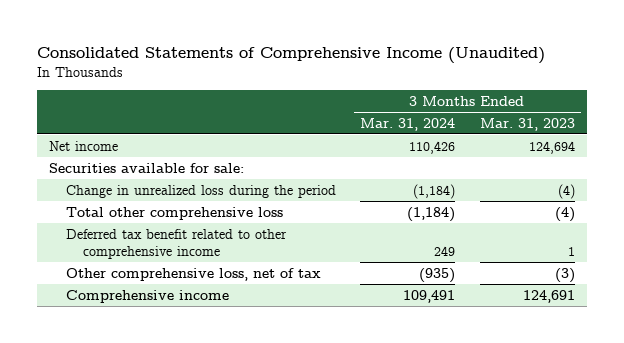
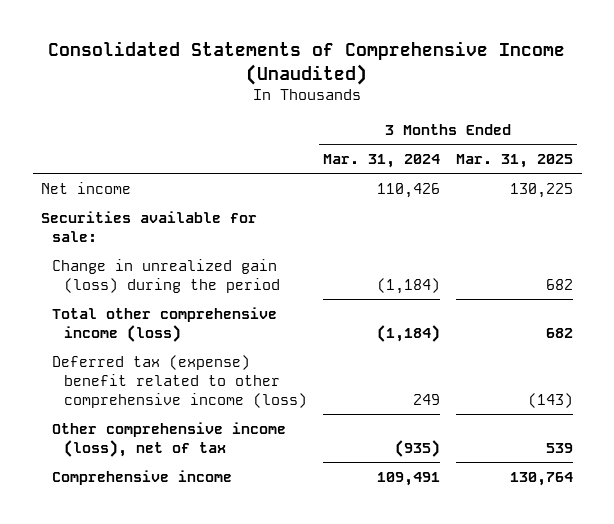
[479,117,575,131] Mar. 31, 2023 -> none
none -> [456,153,574,168] Mar. 31, 2025
[66,184,337,198] Change in unrealized loss during the period -> [52,258,280,293] Change in unrealized gain (loss) during the period
[66,206,284,220] Total other comprehensive loss -> [52,306,278,342] Total other comprehensive income (loss)
[66,228,288,259] Deferred tax benefit related to other comprehensive income -> [52,354,307,408] Deferred tax (expense) benefit related to other comprehensive income (loss)
[66,267,322,281] Other comprehensive loss, net of tax -> [52,421,287,457] Other comprehensive income (loss), net of tax

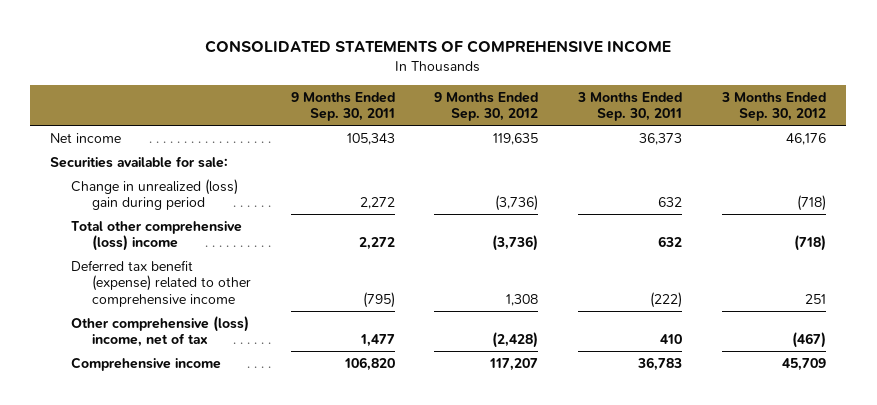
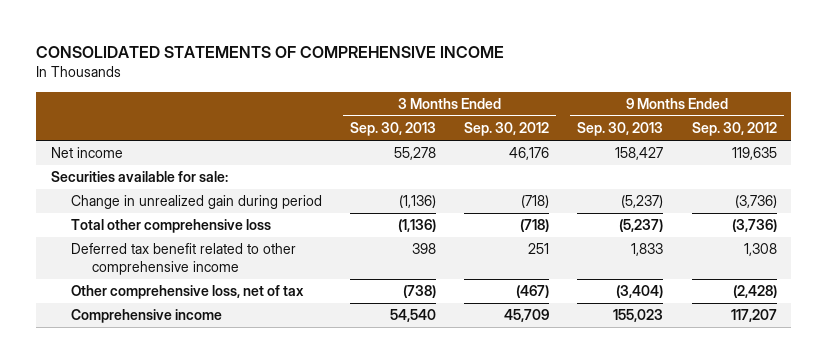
[290,91,395,122] 9 Months Ended Sep. 30, 2011 -> none
[577,91,683,122] 3 Months Ended Sep. 30, 2011 -> none
none -> [350,122,437,137] Sep. 30, 2013
none -> [577,122,664,137] Sep. 30, 2013
[70,178,238,211] Change in unrealized (loss) gain during period -> [71,195,323,210] Change in unrealized gain during period
[70,220,242,252] Total other comprehensive (loss) income -> [71,219,272,234] Total other comprehensive loss
[70,259,251,307] Deferred tax benefit (expense) related to other comprehensive income -> [71,243,297,276] Deferred tax benefit related to other comprehensive income
[70,315,249,348] Other comprehensive (loss) income, net of tax -> [71,285,305,300] Other comprehensive loss, net of tax

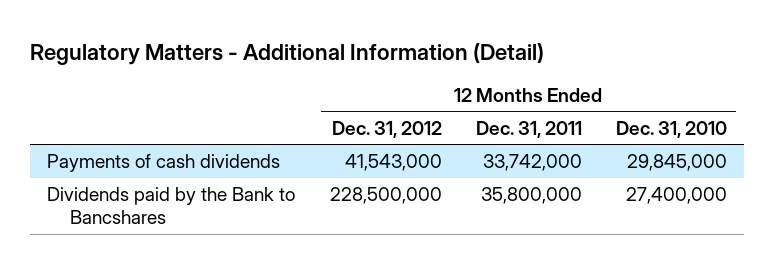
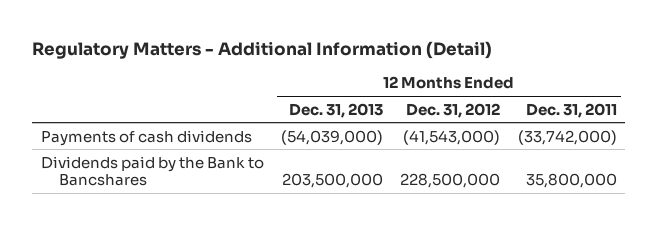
[616,120,728,138] Dec. 31, 2010 -> none
none -> [288,102,383,118] Dec. 31, 2013
[344,154,442,172] 41,543,000 -> [403,129,501,145] (41,543,000)
[482,154,582,172] 33,742,000 -> [517,129,617,145] (33,742,000)

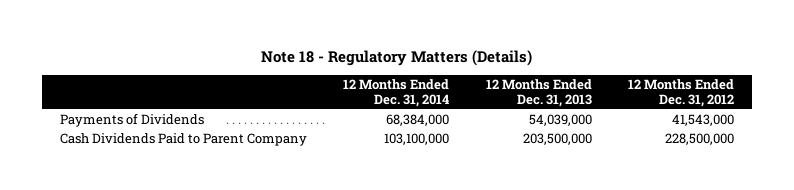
[31,40,492,59] Regulatory Matters - Additional Information (Detail) -> [260,50,532,67] Note 18 - Regulatory Matters (Details)
[525,102,617,118] Dec. 31, 2011 -> none
none -> [343,79,450,108] 12 Months Ended Dec. 31, 2014
[40,129,252,146] Payments of cash dividends -> [60,112,205,127] Payments of Dividends
[280,129,383,145] (54,039,000) -> [528,113,592,126] 54,039,000
[403,129,501,145] (41,543,000) -> [671,113,734,126] 41,543,000
[40,155,264,186] Dividends paid by the Bank to Bancshares -> [60,132,308,146] Cash Dividends Paid to Parent Company

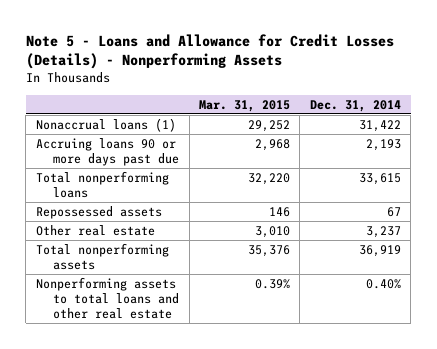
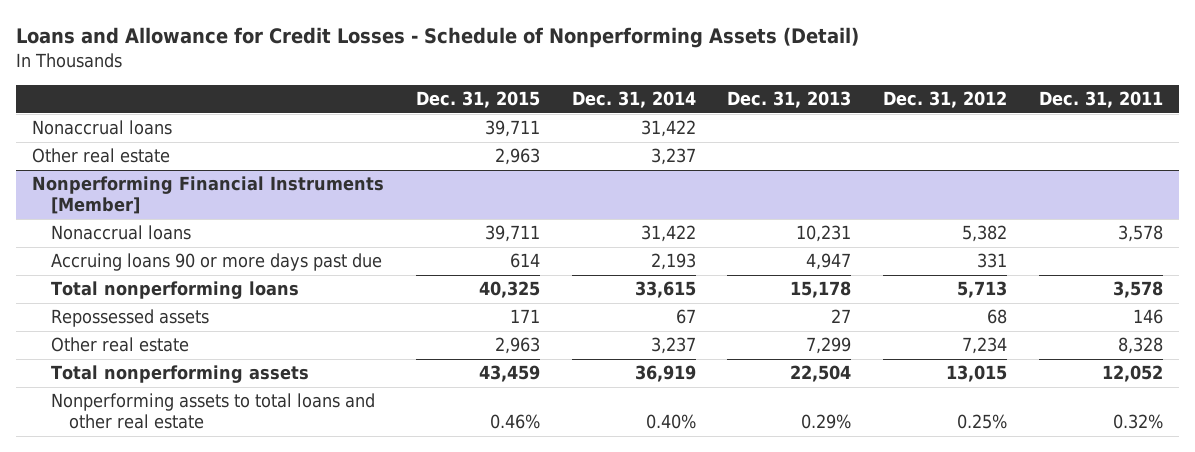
[25,33,394,70] Note 5 - Loans and Allowance for Credit Losses (Details) - Nonperforming Assets -> [16,27,860,49] Loans and Allowance for Credit Losses - Schedule of Nonperforming Assets (Detail)
[199,99,291,112] Mar. 31, 2015 -> none
none -> [415,91,540,109] Dec. 31, 2015
none -> [727,91,852,109] Dec. 31, 2013
none -> [883,91,1008,109] Dec. 31, 2012
none -> [1039,91,1164,109] Dec. 31, 2011
[35,117,176,132] Nonaccrual loans (1) -> [31,120,172,136] Nonaccrual loans
none -> [31,148,170,164] Other real estate
none -> [31,176,384,214] Nonperforming Financial Instruments [Member]
none -> [50,225,191,241] Nonaccrual loans

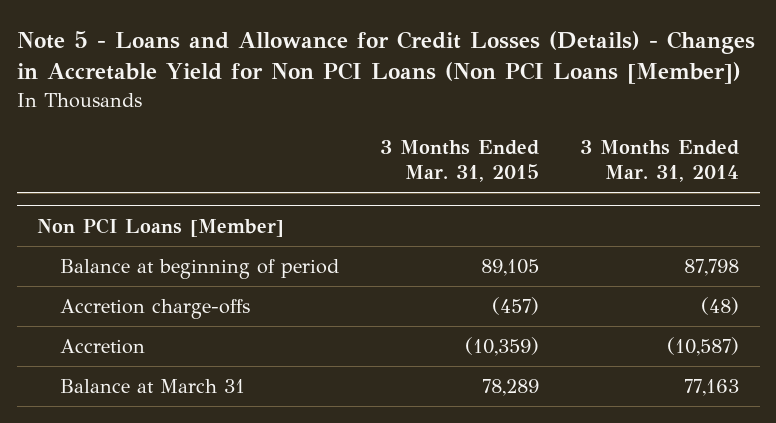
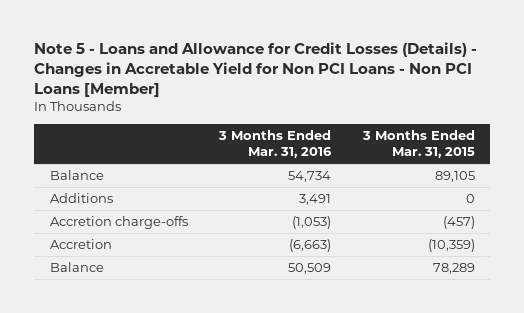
[16,31,755,85] Note 5 - Loans and Allowance for Credit Losses (Details) - Changes in Accretable Yield for Non PCI Loans (Non PCI Loans [Member]) -> [33,41,477,97] Note 5 - Loans and Allowance for Credit Losses (Details) - Changes in Accretable Yield for Non PCI Loans - Non PCI Loans [Member]
[580,139,740,183] 3 Months Ended Mar. 31, 2014 -> none
none -> [218,130,333,159] 3 Months Ended Mar. 31, 2016
[37,217,285,237] Non PCI Loans [Member] -> none
[60,258,340,279] Balance at beginning of period -> [49,169,104,180] Balance
none -> [49,192,113,203] Additions
[60,378,246,393] Balance at March 31 -> [49,261,104,272] Balance

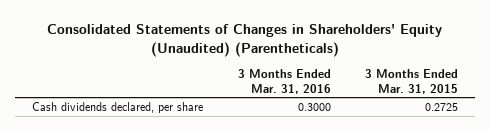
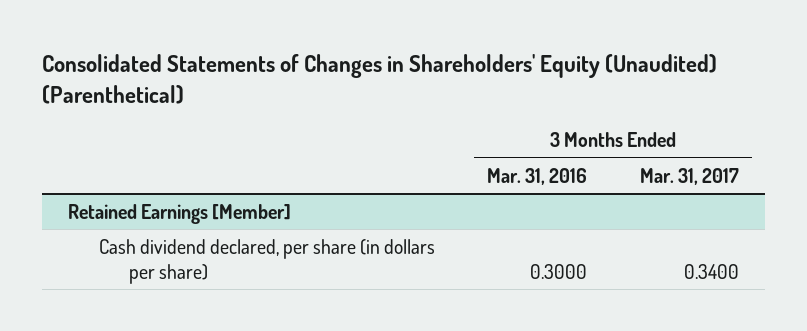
[47,23,443,57] Consolidated Statements of Changes in Shareholders' Equity (Unaudited) (Parentheticals) -> [42,54,718,104] Consolidated Statements of Changes in Shareholders' Equity (Unaudited) (Parenthetical)
[364,69,458,94] 3 Months Ended Mar. 31, 2015 -> none
none -> [639,167,739,185] Mar. 31, 2017
none -> [68,203,292,224] Retained Earnings [Member]
[32,102,204,114] Cash dividends declared, per share -> [98,238,435,284] Cash dividend declared, per share (in dollars per share)

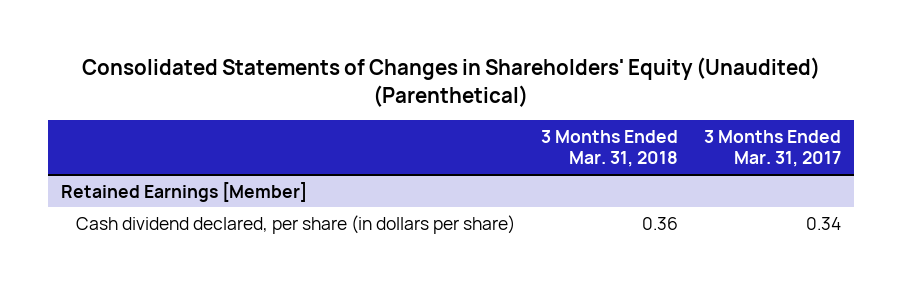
[487,167,588,185] Mar. 31, 2016 -> none
none -> [541,129,679,168] 3 Months Ended Mar. 31, 2018
[683,263,739,279] 0.3400 -> [806,216,842,230] 0.34

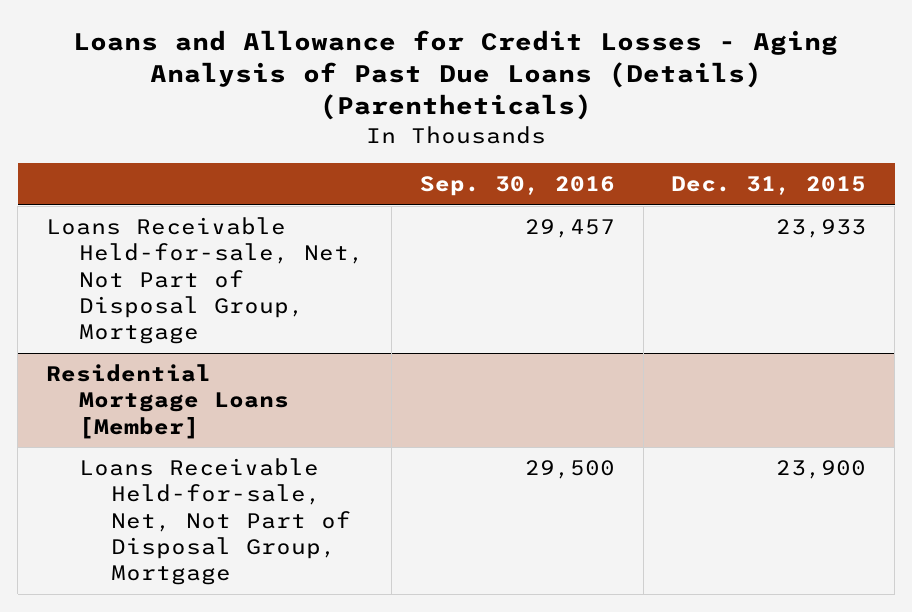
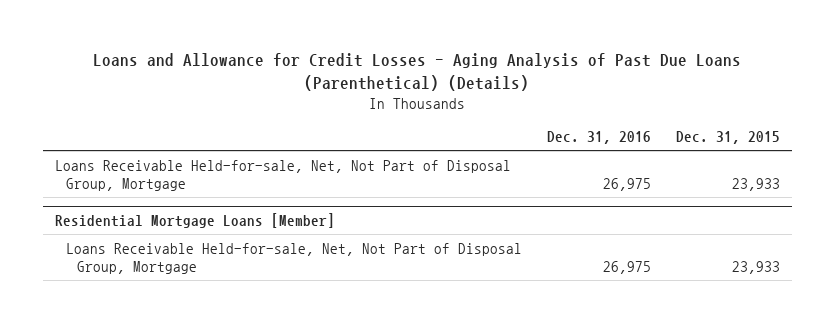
[73,29,839,121] Loans and Allowance for Credit Losses - Aging Analysis of Past Due Loans (Details) (Parentheticals) -> [93,53,742,92] Loans and Allowance for Credit Losses - Aging Analysis of Past Due Loans (Parenthetical) (Details)
[420,176,616,197] Sep. 30, 2016 -> none
none -> [546,131,651,145] Dec. 31, 2016
[776,459,867,479] 23,900 -> [731,261,780,275] 23,933

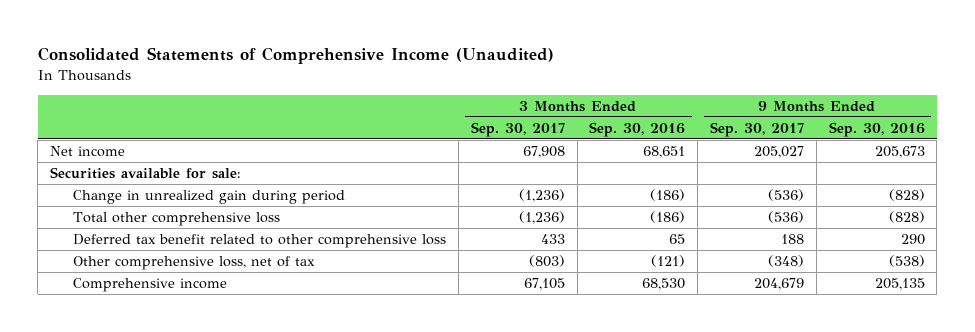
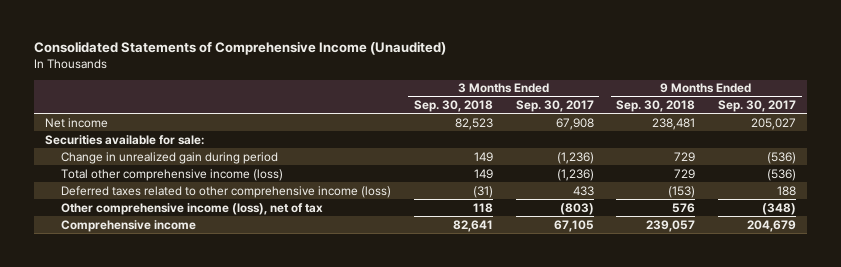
[589,121,686,137] Sep. 30, 2016 -> none
[828,121,925,137] Sep. 30, 2016 -> none
none -> [414,100,494,113] Sep. 30, 2018
none -> [616,100,696,113] Sep. 30, 2018
[73,212,281,227] Total other comprehensive loss -> [61,168,284,181] Total other comprehensive income (loss)
[73,234,447,249] Deferred tax benefit related to other comprehensive loss -> [61,185,392,198] Deferred taxes related to other comprehensive income (loss)
[73,256,316,271] Other comprehensive loss, net of tax -> [61,202,324,215] Other comprehensive income (loss), net of tax

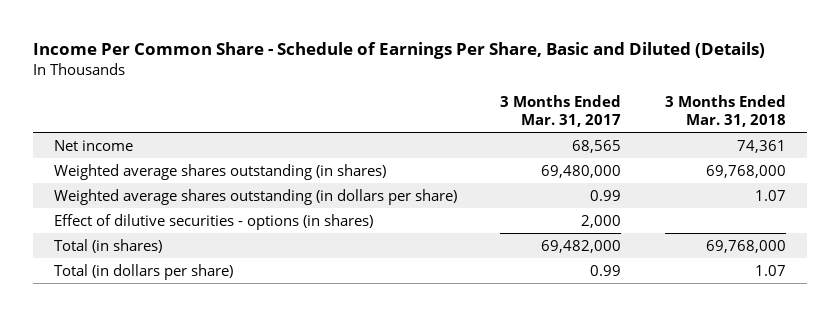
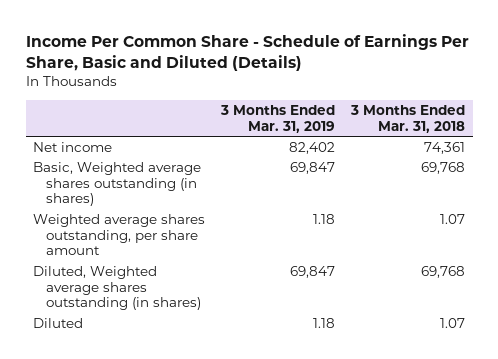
[500,95,622,127] 3 Months Ended Mar. 31, 2017 -> none
none -> [220,105,336,133] 3 Months Ended Mar. 31, 2019
[54,213,374,230] Effect of dilutive securities - options (in shares) -> none
[54,163,387,180] Weighted average shares outstanding (in shares) -> [33,161,202,207] Basic, Weighted average shares outstanding (in shares)
[705,164,786,178] 69,768,000 -> [420,161,465,174] 69,768
[54,188,458,205] Weighted average shares outstanding (in dollars per share) -> [33,213,206,256] Weighted average shares outstanding, per share amount
[54,238,163,253] Total (in shares) -> [33,265,202,311] Diluted, Weighted average shares outstanding (in shares)
[705,239,786,253] 69,768,000 -> [420,265,465,278] 69,768
[54,263,234,280] Total (in dollars per share) -> [33,317,84,328] Diluted

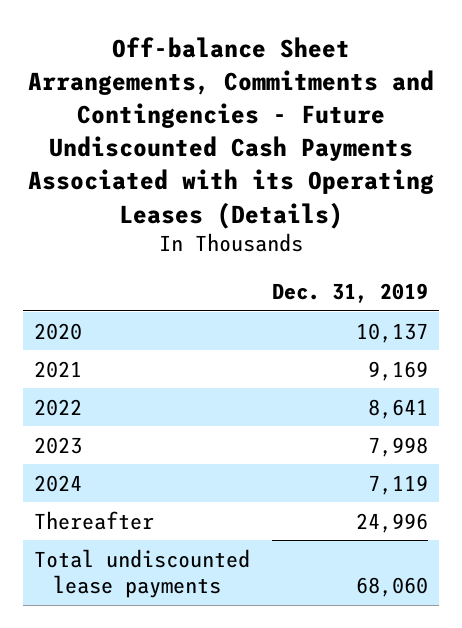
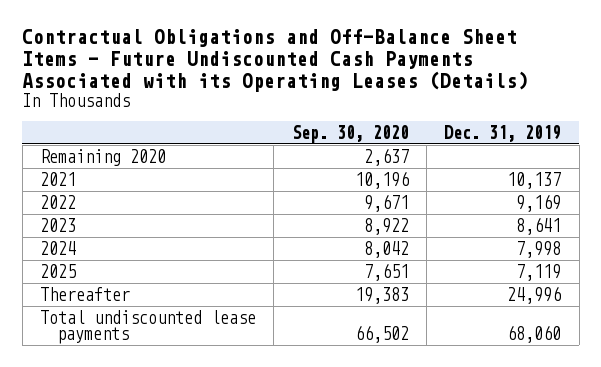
[28,36,435,229] Off-balance Sheet Arrangements, Commitments and Contingencies - Future Undiscounted Cash Payments Associated with its Operating Leases (Details) -> [22,29,529,92] Contractual Obligations and Off-Balance Sheet Items - Future Undiscounted Cash Payments Associated with its Operating Leases (Details)
none -> [291,124,409,143] Sep. 30, 2020
none -> [40,148,167,166] Remaining 2020
[34,322,83,340] 2020 -> [40,171,77,186] 2021
[34,360,83,378] 2021 -> [40,194,77,209] 2022
[34,398,83,416] 2022 -> [40,217,77,232] 2023
[34,436,83,454] 2023 -> [40,240,77,255] 2024
[34,474,83,492] 2024 -> [40,263,77,278] 2025

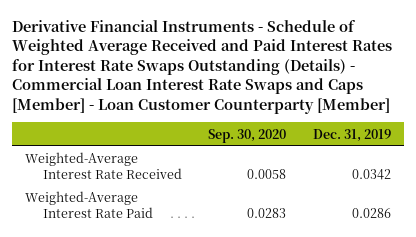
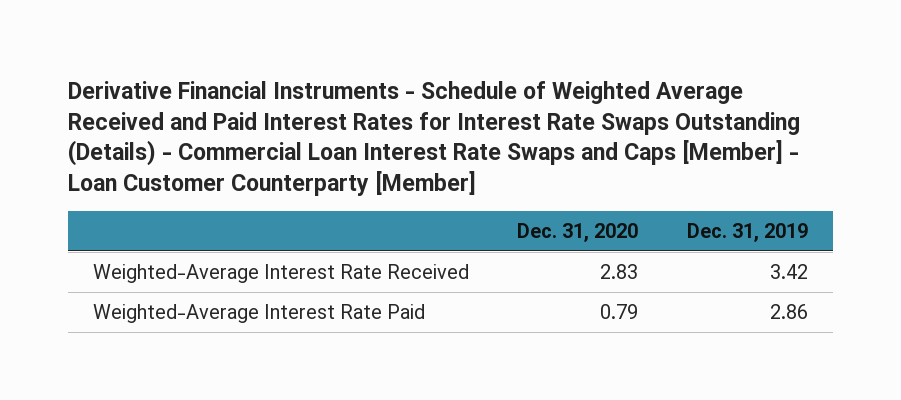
[208,128,287,143] Sep. 30, 2020 -> none
none -> [517,222,639,242] Dec. 31, 2020
[351,168,391,180] 0.0342 -> [770,263,809,279] 3.42
[351,207,391,218] 0.0286 -> [770,303,809,319] 2.86

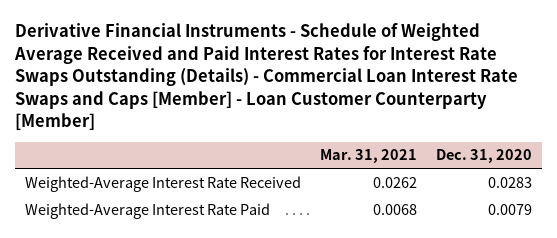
[687,222,809,242] Dec. 31, 2019 -> none
none -> [319,149,417,164] Mar. 31, 2021
[600,263,639,279] 2.83 -> [488,176,533,188] 0.0283
[600,303,639,319] 0.79 -> [488,203,533,215] 0.0079

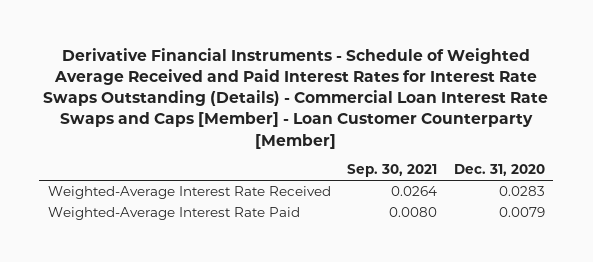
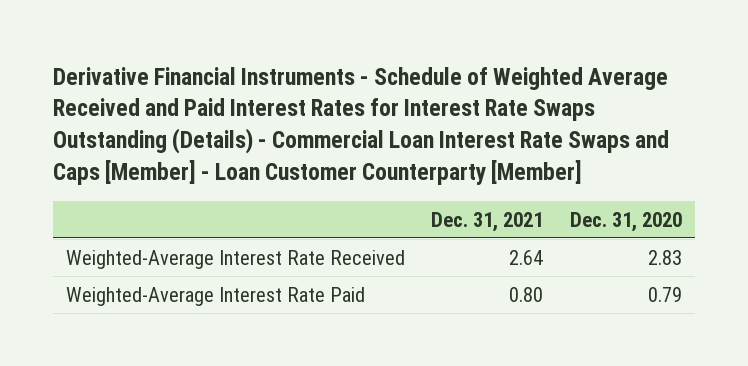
[347,164,438,178] Sep. 30, 2021 -> none
none -> [431,211,544,232] Dec. 31, 2021
[498,186,545,197] 0.0283 -> [647,249,682,265] 2.83
[498,207,545,218] 0.0079 -> [647,286,682,302] 0.79

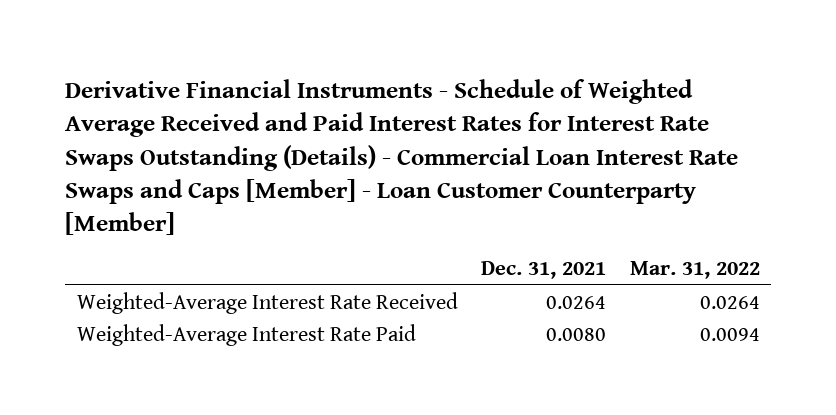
[569,211,682,232] Dec. 31, 2020 -> none
none -> [629,261,760,280] Mar. 31, 2022
[509,249,544,265] 2.64 -> [546,295,607,309] 0.0264
[509,286,544,302] 0.80 -> [546,327,607,341] 0.0080

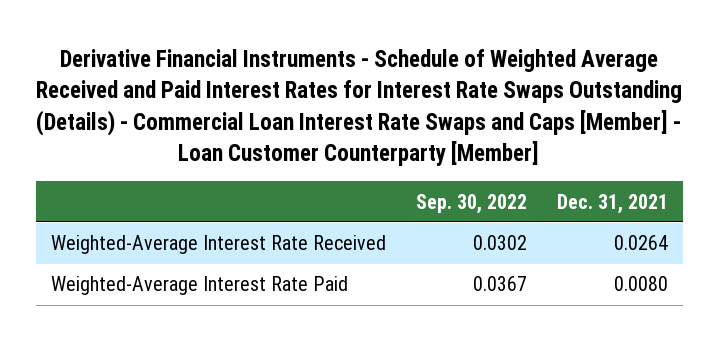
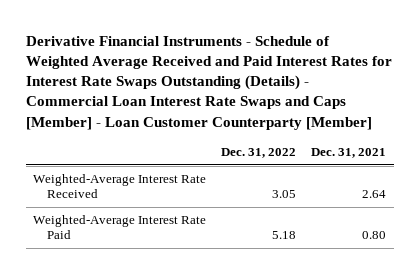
[415,193,527,214] Sep. 30, 2022 -> none
none -> [221,148,297,159] Dec. 31, 2022
[614,235,669,251] 0.0264 -> [362,190,387,199] 2.64
[614,276,669,292] 0.0080 -> [362,231,387,240] 0.80

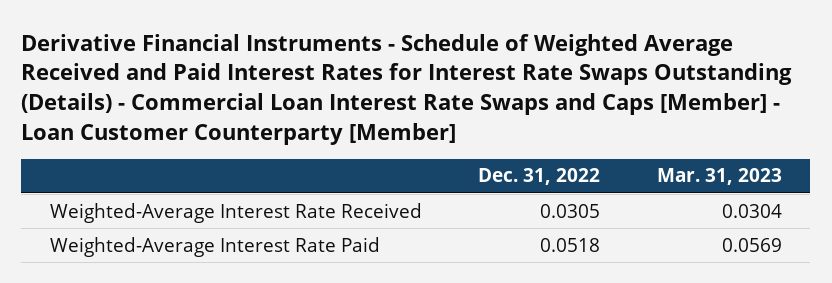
[311,148,387,159] Dec. 31, 2021 -> none
none -> [657,168,783,186] Mar. 31, 2023
[272,190,297,199] 3.05 -> [540,203,601,218] 0.0305
[272,231,297,240] 5.18 -> [540,237,601,252] 0.0518

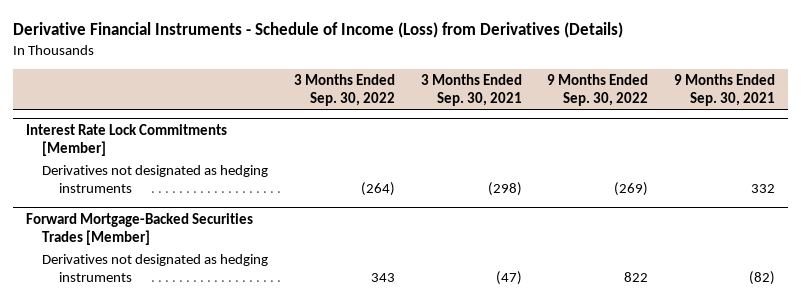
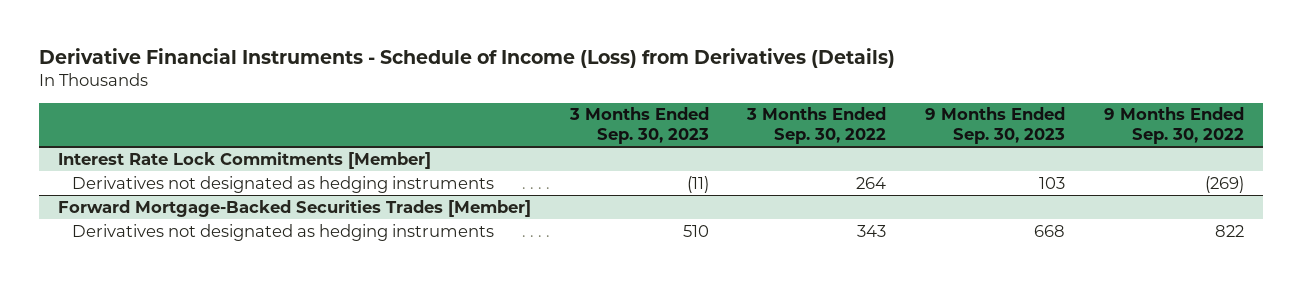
[420,73,522,106] 3 Months Ended Sep. 30, 2021 -> none
[673,73,775,106] 9 Months Ended Sep. 30, 2021 -> none
none -> [568,107,709,145] 3 Months Ended Sep. 30, 2023
none -> [925,107,1066,145] 9 Months Ended Sep. 30, 2023
[360,181,395,196] (264) -> [856,176,887,189] 264

